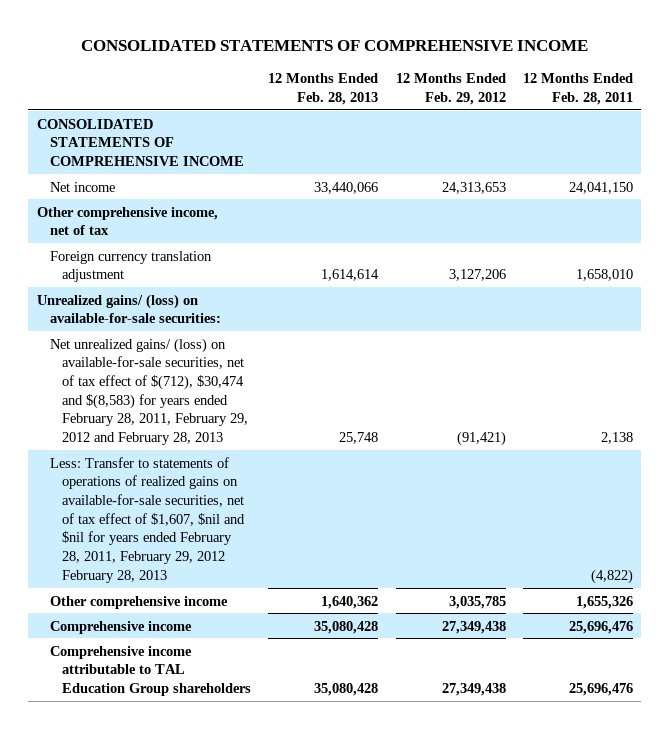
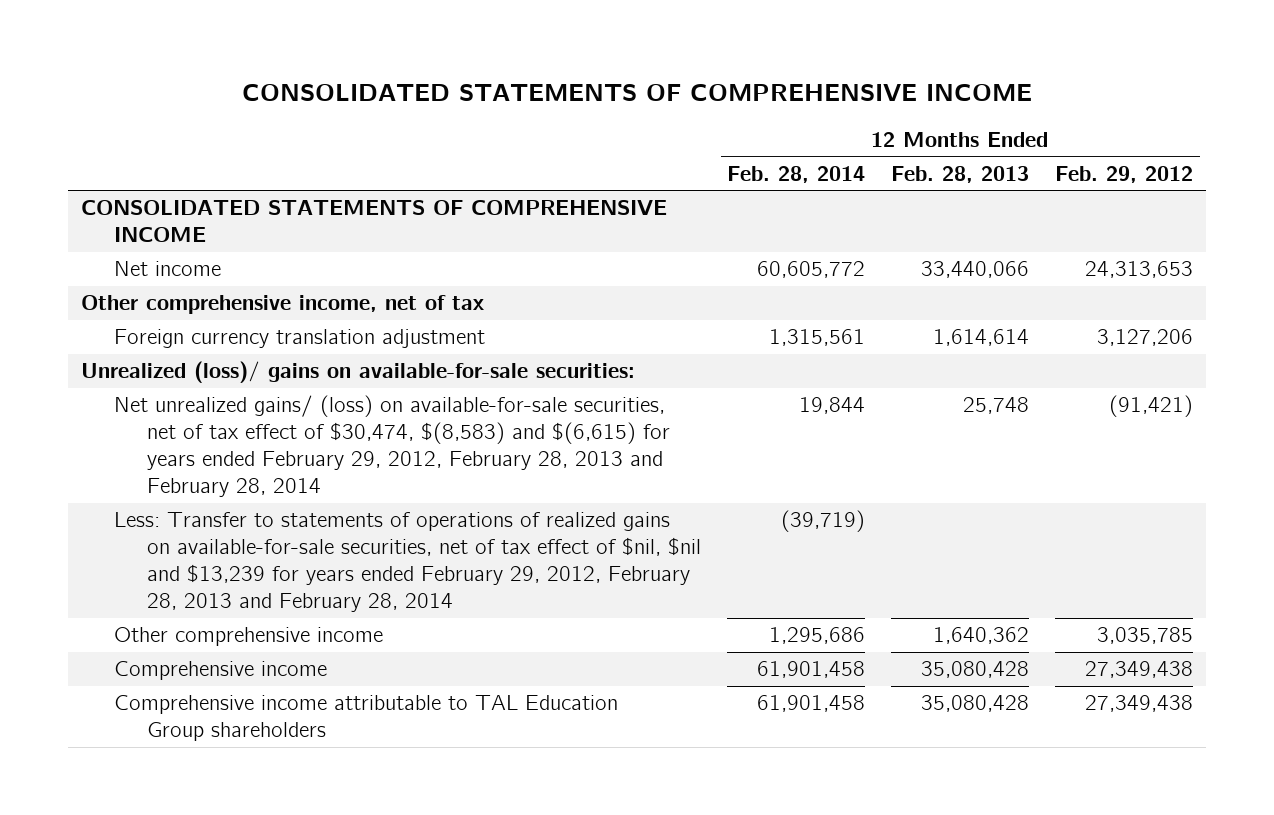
[522,73,633,105] 12 Months Ended Feb. 28, 2011 -> none
none -> [727,165,866,183] Feb. 28, 2014
[36,293,221,324] Unrealized gains/ (loss) on available-for-sale securities: -> [80,361,635,384] Unrealized (loss)/ gains on available-for-sale securities:
[49,337,249,446] Net unrealized gains/ (loss) on available-for-sale securities, net of tax effect of $(712), $30,474 and $(8,583) for years ended February 28, 2011, February 29, 2012 and February 28, 2013 -> [113,395,670,497] Net unrealized gains/ (loss) on available-for-sale securities, net of tax effect of $30,474, $(8,583) and $(6,615) for years ended February 29, 2012, February 28, 2013 and February 28, 2014
[49,456,246,583] Less: Transfer to statements of operations of realized gains on available-for-sale securities, net of tax effect of $1,607, $nil and $nil for years ended February 28, 2011, February 29, 2012 February 28, 2013 -> [113,512,701,612] Less: Transfer to statements of operations of realized gains on available-for-sale securities, net of tax effect of $nil, $nil and $13,239 for years ended February 29, 2012, February 28, 2013 and February 28, 2014

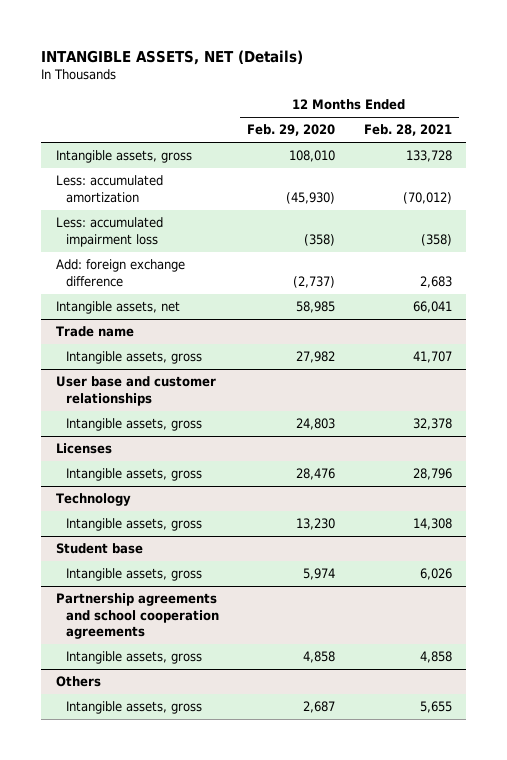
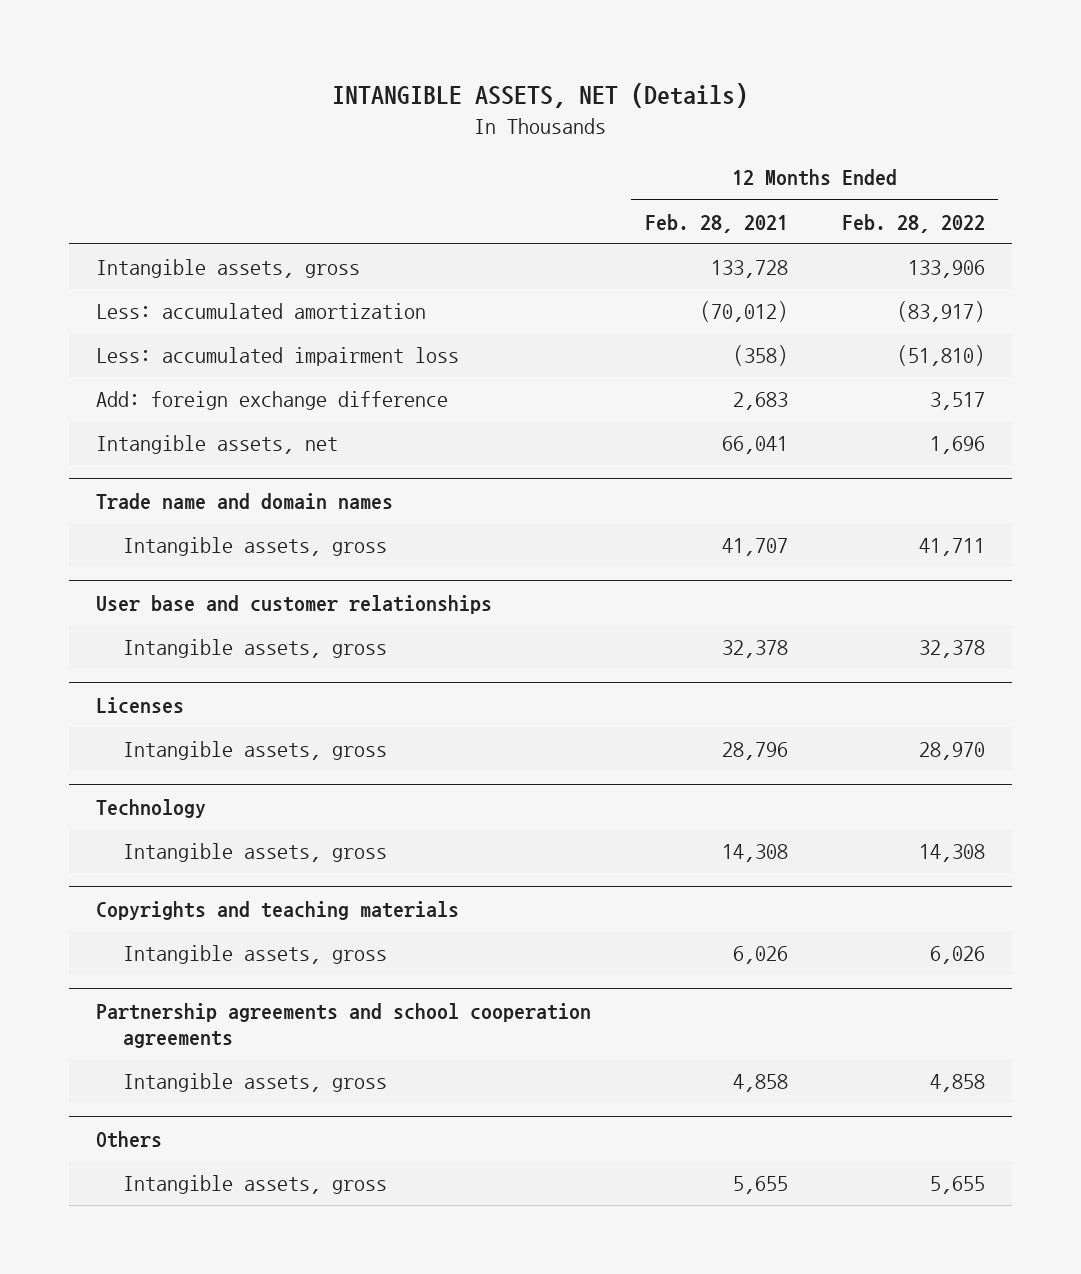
[247,124,336,137] Feb. 29, 2020 -> none
none -> [841,213,985,233] Feb. 28, 2022
[55,326,134,338] Trade name -> [96,492,394,509] Trade name and domain names
[55,543,143,555] Student base -> [96,900,460,920] Copyrights and teaching materials

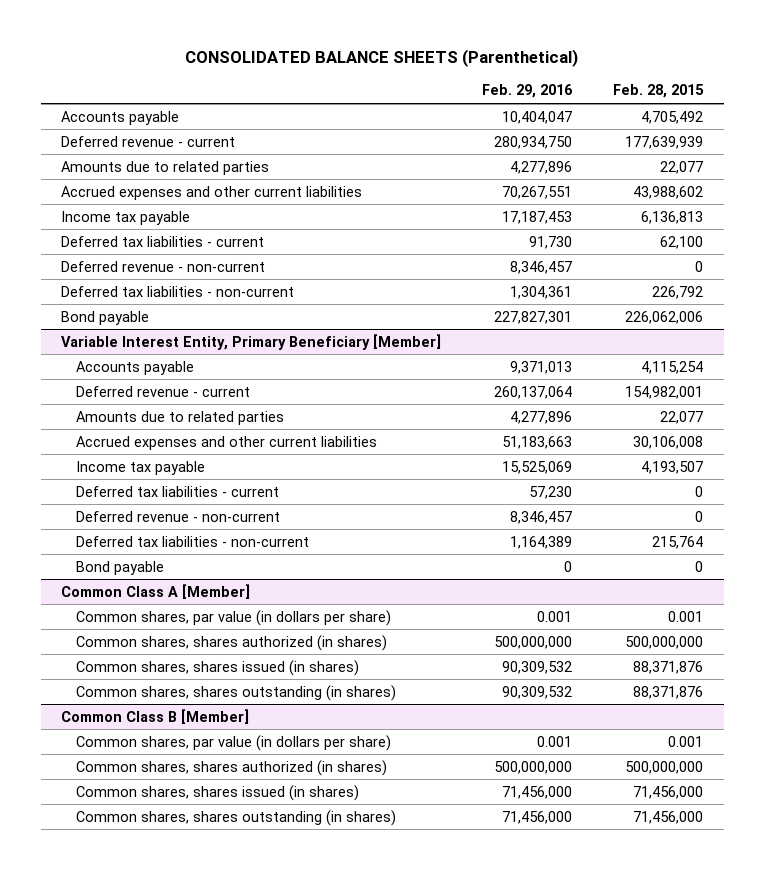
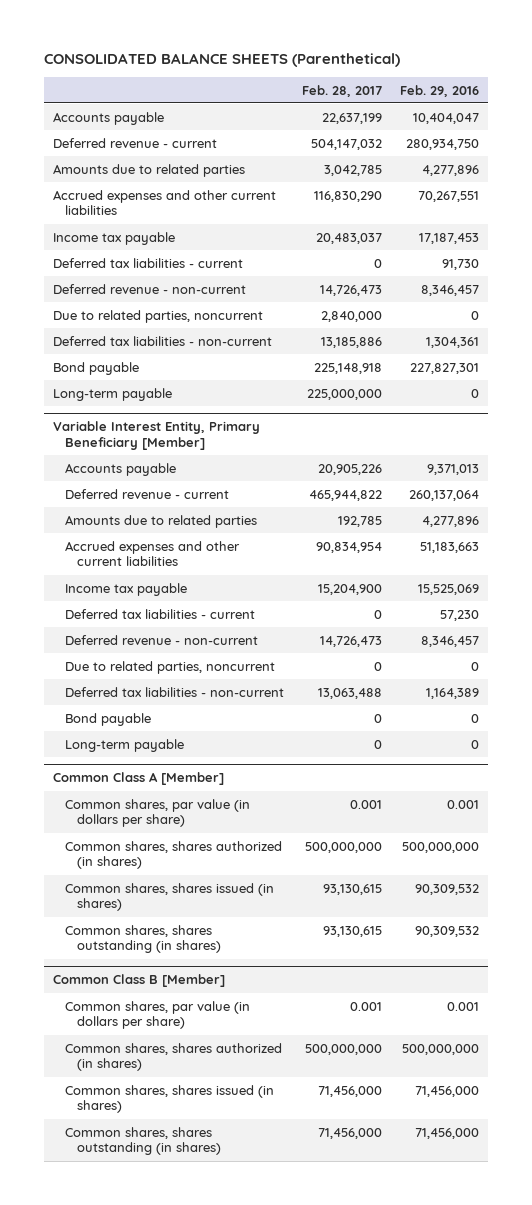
[613,84,705,99] Feb. 28, 2015 -> none
none -> [301,84,382,97] Feb. 28, 2017
none -> [52,309,263,323] Due to related parties, noncurrent
none -> [52,387,172,401] Long-term payable
none -> [65,660,276,674] Due to related parties, noncurrent
none -> [65,738,185,752] Long-term payable

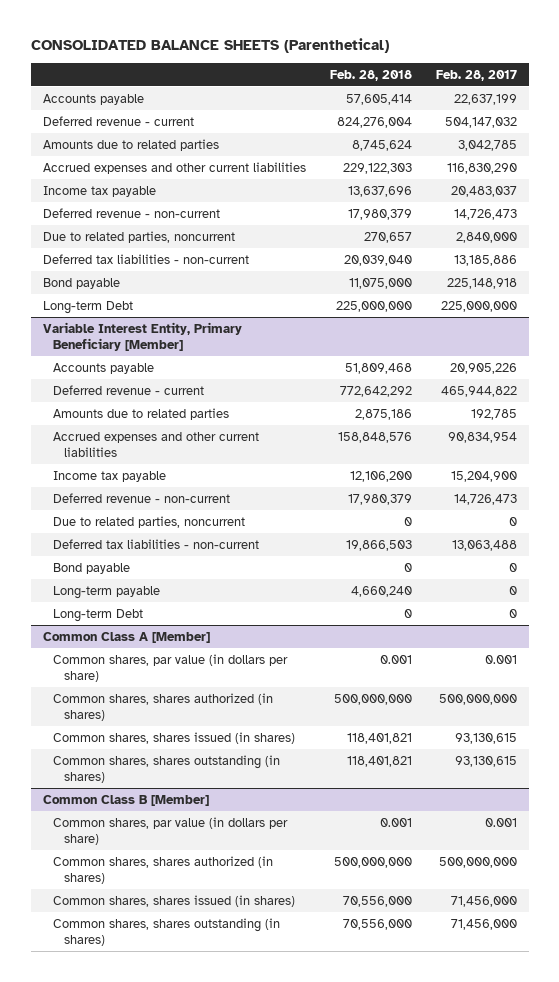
[399,84,479,97] Feb. 29, 2016 -> none
none -> [329,69,412,81] Feb. 28, 2018
[52,257,243,268] Deferred tax liabilities - current -> none
[52,387,172,401] Long-term payable -> [42,300,133,314] Long-term Debt
[65,608,256,619] Deferred tax liabilities - current -> none
none -> [53,608,144,622] Long-term Debt

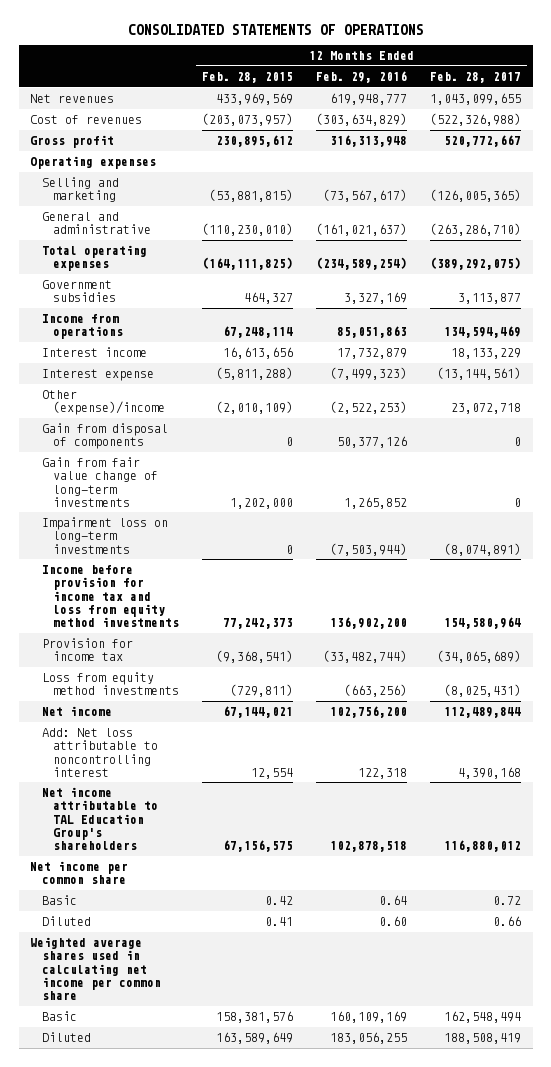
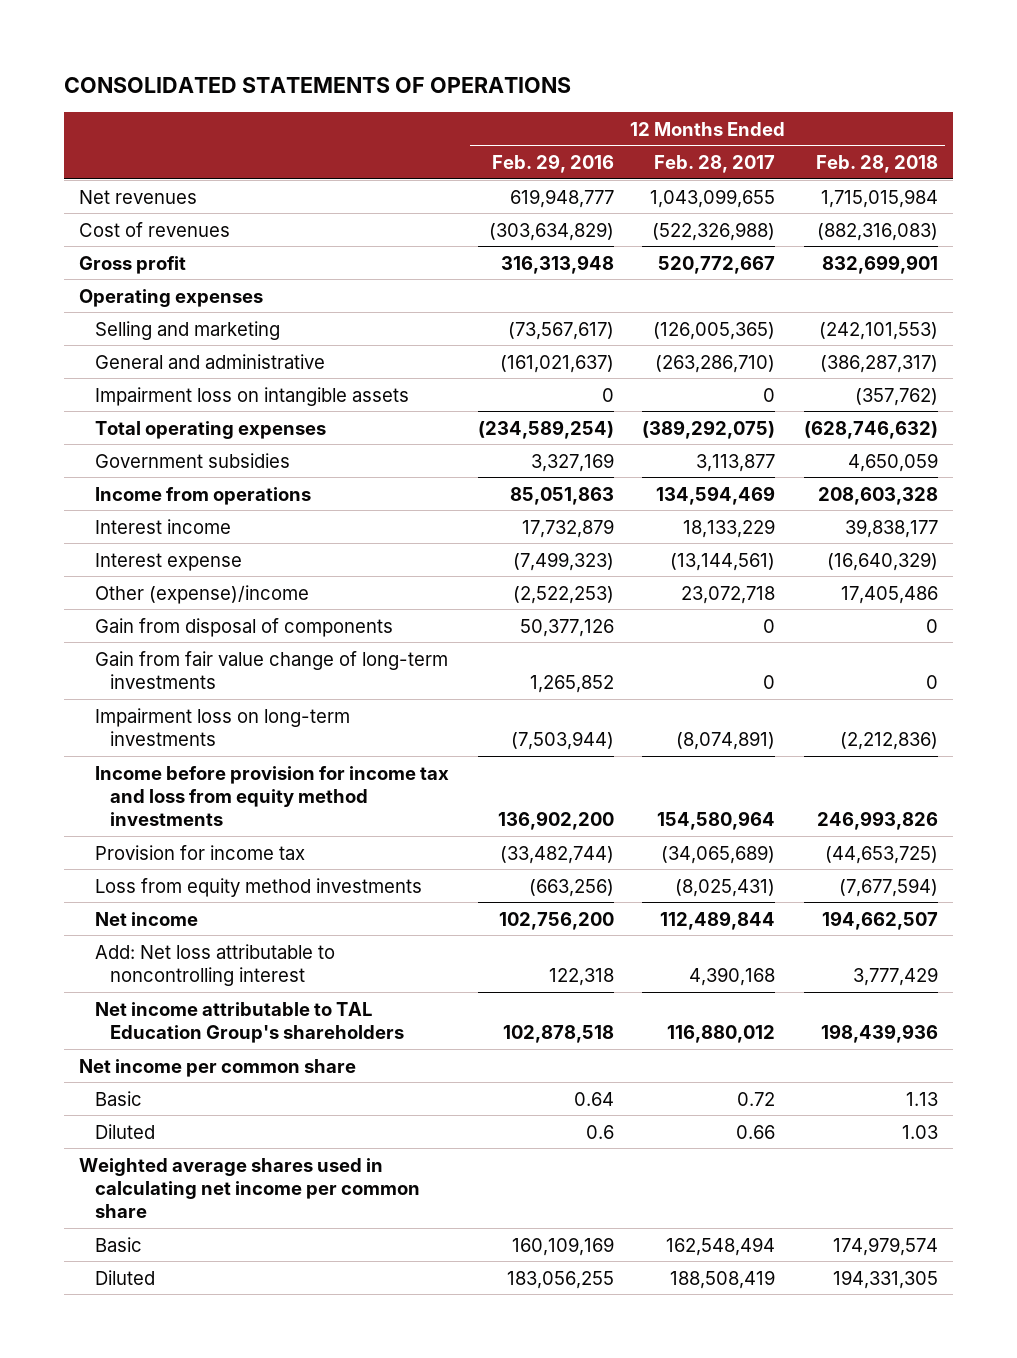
[202,71,294,83] Feb. 28, 2015 -> none
none -> [816,155,939,174] Feb. 28, 2018
none -> [94,386,409,406] Impairment loss on intangible assets
[379,916,408,927] 0.60 -> [585,1124,614,1139] 0.6

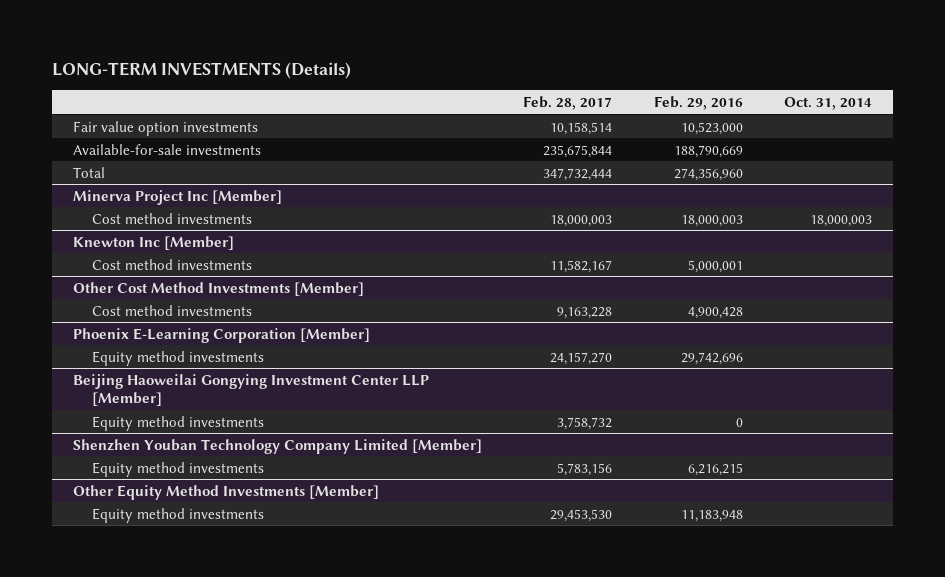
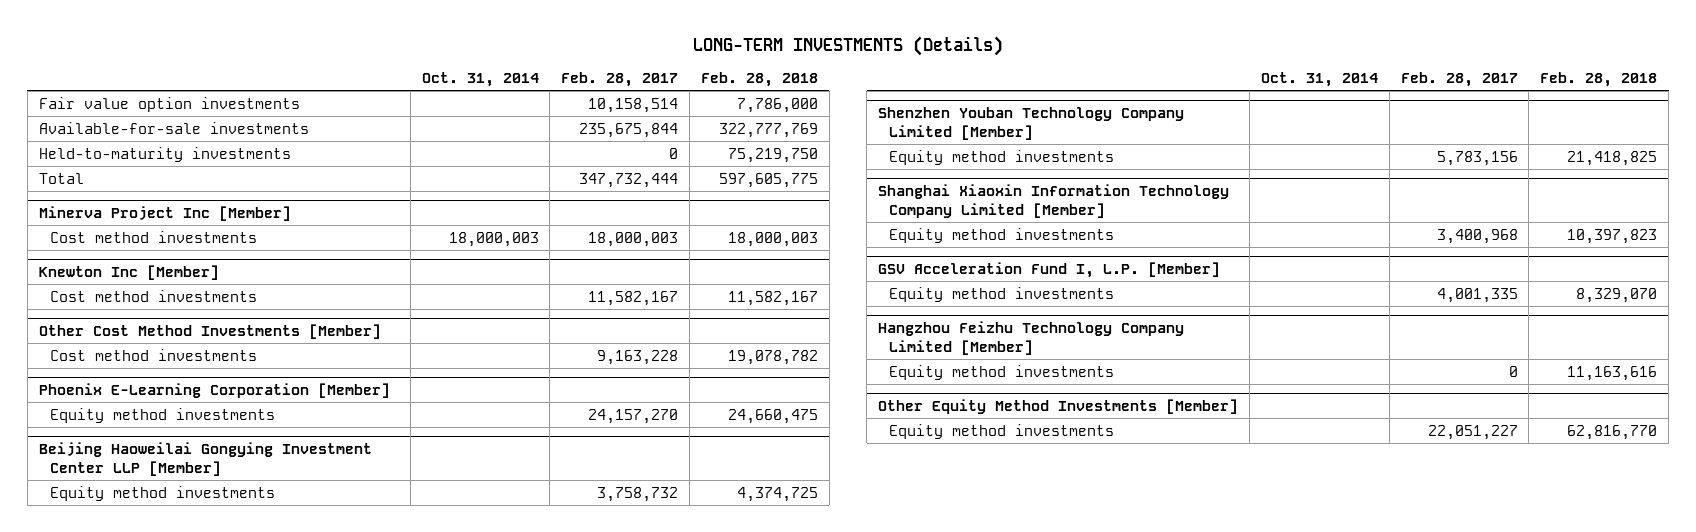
[653,95,743,110] Feb. 29, 2016 -> none
none -> [700,72,818,88] Feb. 28, 2018
none -> [38,146,291,162] Held-to-maturity investments
none -> [878,184,1230,219] Shanghai Xiaoxin Information Technology Company Limited [Member]
none -> [889,227,1115,243] Equity method investments
none -> [878,262,1221,279] GSV Acceleration Fund I, L.P. [Member]
none -> [889,286,1115,302] Equity method investments
none -> [878,321,1185,356] Hangzhou Feizhu Technology Company Limited [Member]
none -> [889,364,1115,380] Equity method investments
[550,508,613,522] 29,453,530 -> [1427,424,1518,440] 22,051,227

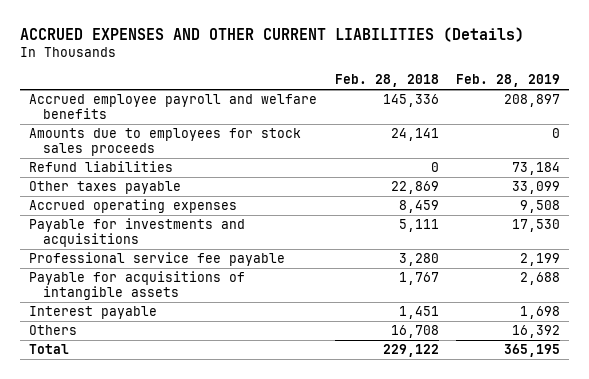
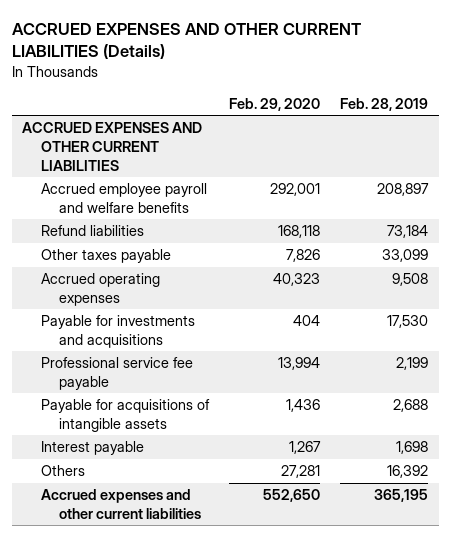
[334,74,439,88] Feb. 28, 2018 -> none
none -> [229,97,321,111] Feb. 29, 2020
none -> [22,122,203,171] ACCRUED EXPENSES AND OTHER CURRENT LIABILITIES
[29,128,302,156] Amounts due to employees for stock sales proceeds -> none
[29,344,70,355] Total -> [40,489,201,519] Accrued expenses and other current liabilities

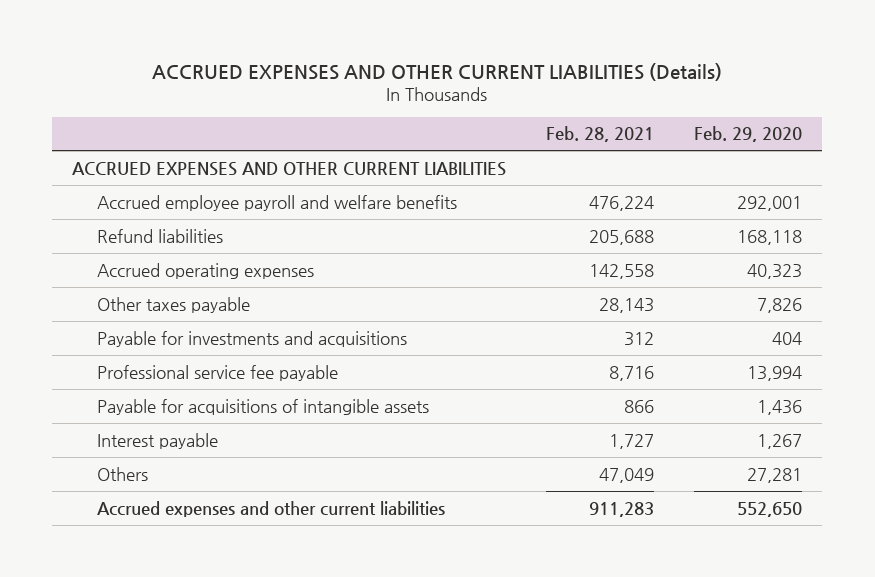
[340,97,429,111] Feb. 28, 2019 -> none
none -> [546,126,655,143] Feb. 28, 2021
[40,249,171,264] Other taxes payable -> [96,296,250,313] Other taxes payable

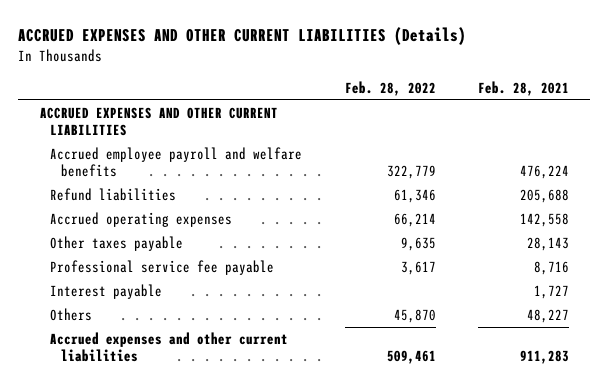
[694,126,803,143] Feb. 29, 2020 -> none
none -> [344,80,436,96] Feb. 28, 2022
[96,330,407,347] Payable for investments and acquisitions -> none
[96,398,429,415] Payable for acquisitions of intangible assets -> none
[599,467,655,483] 47,049 -> [527,309,570,324] 48,227

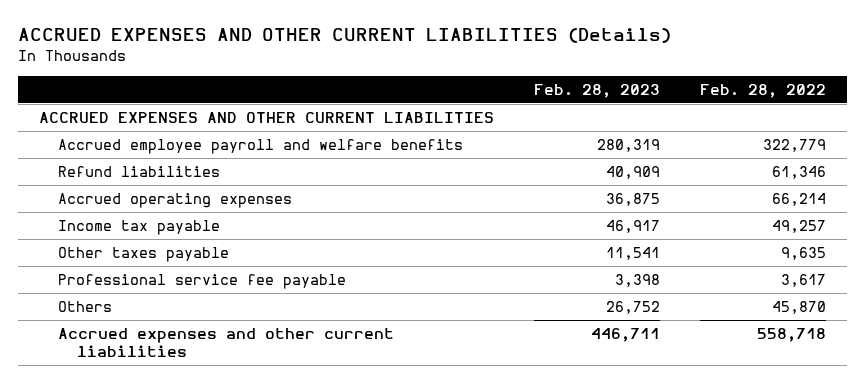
[478,80,570,96] Feb. 28, 2021 -> none
none -> [533,83,660,98] Feb. 28, 2023
none -> [57,220,220,236] Income tax payable
[50,284,163,300] Interest payable -> none
[386,350,436,365] 509,461 -> [757,328,827,343] 558,718

